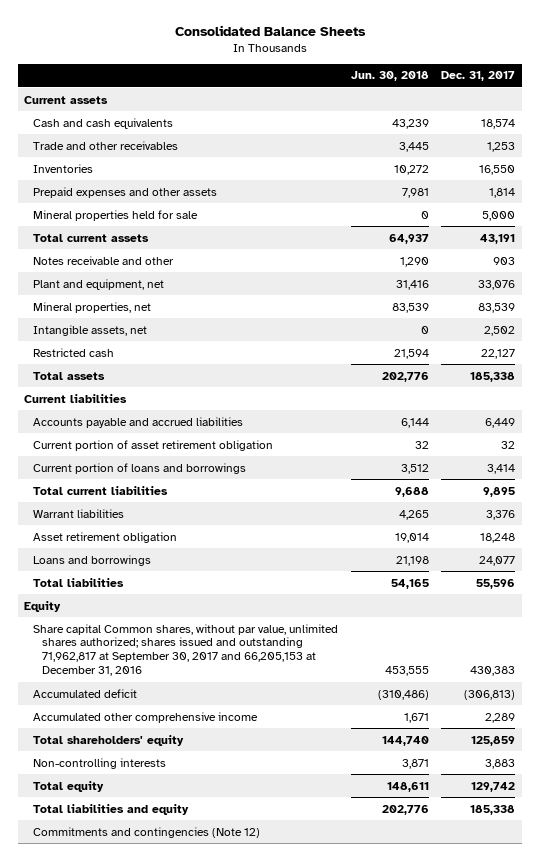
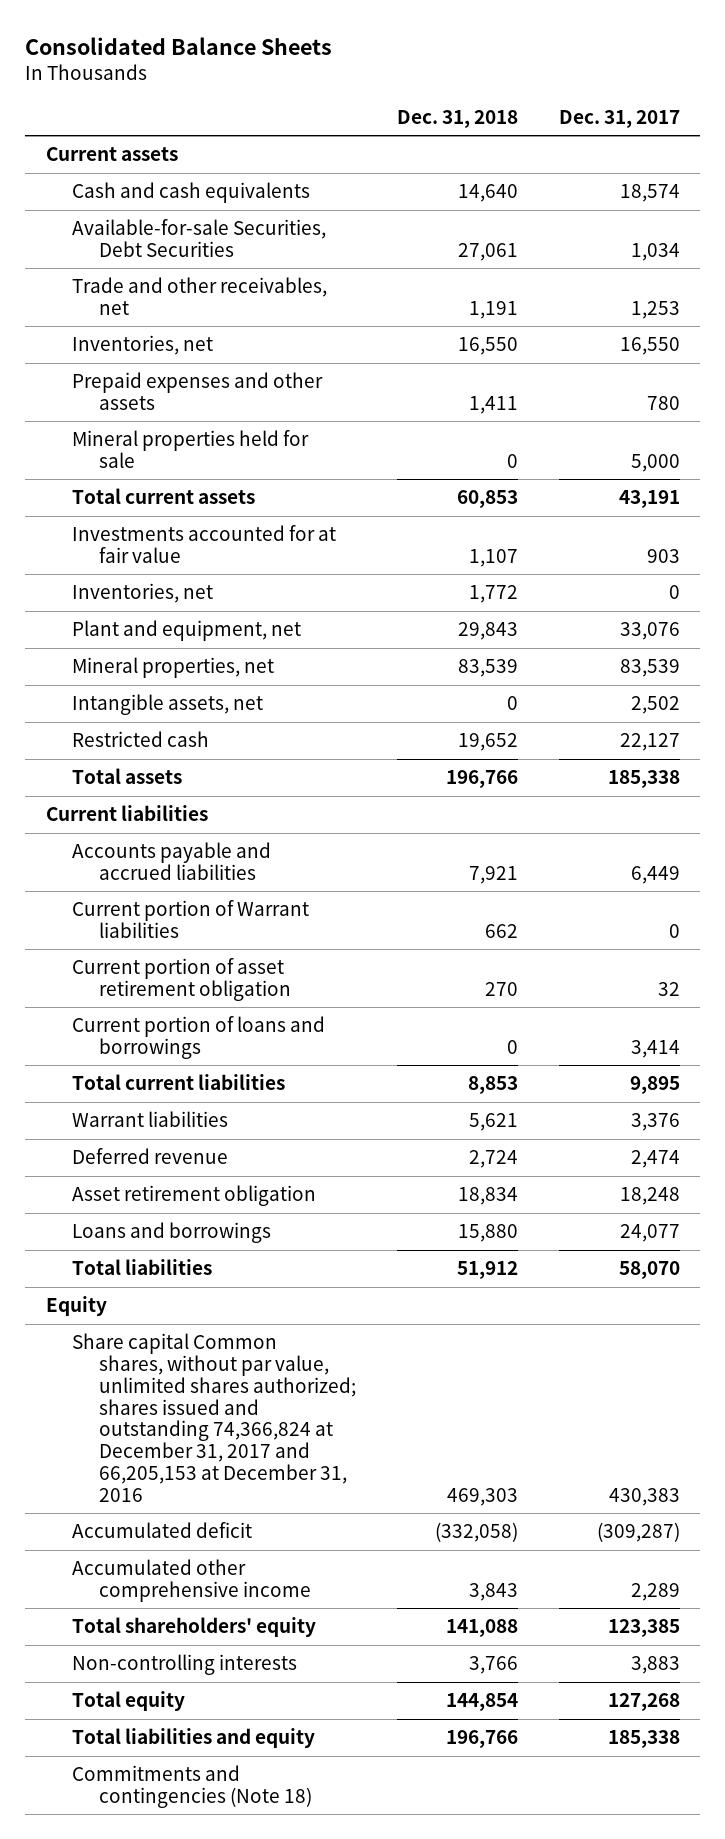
[350,71,429,82] Jun. 30, 2018 -> none
none -> [396,109,518,128] Dec. 31, 2018
none -> [72,219,327,257] Available-for-sale Securities, Debt Securities
[33,140,179,150] Trade and other receivables -> [72,277,328,315] Trade and other receivables, net
[33,163,94,173] Inventories -> [72,335,214,356] Inventories, net
[489,187,516,198] 1,814 -> [646,395,680,410] 780
[33,255,175,265] Notes receivable and other -> [72,525,337,563] Investments accounted for at fair value
none -> [72,583,214,604] Inventories, net
none -> [72,900,310,938] Current portion of Warrant liabilities
none -> [72,1148,229,1165] Deferred revenue
[476,578,516,589] 55,596 -> [618,1261,680,1280] 58,070
[33,623,339,677] Share capital Common shares, without par value, unlimited shares authorized; shares issued and outstanding 71,962,817 at September 30, 2017 and 66,205,153 at December 31, 2016 -> [72,1333,356,1502] Share capital Common shares, without par value, unlimited shares authorized; shares issued and outstanding 74,366,824 at December 31, 2017 and 66,205,153 at December 31, 2016
[464,689,516,700] (306,813) -> [596,1522,680,1543] (309,287)
[471,735,516,746] 125,859 -> [607,1619,680,1638] 123,385
[471,781,516,792] 129,742 -> [607,1693,680,1712] 127,268
[33,826,261,838] Commitments and contingencies (Note 12) -> [72,1765,312,1808] Commitments and contingencies (Note 18)

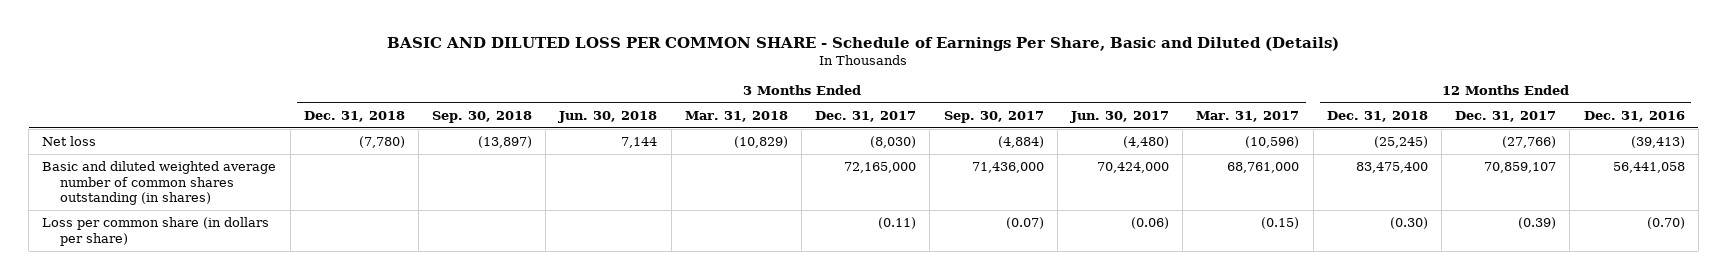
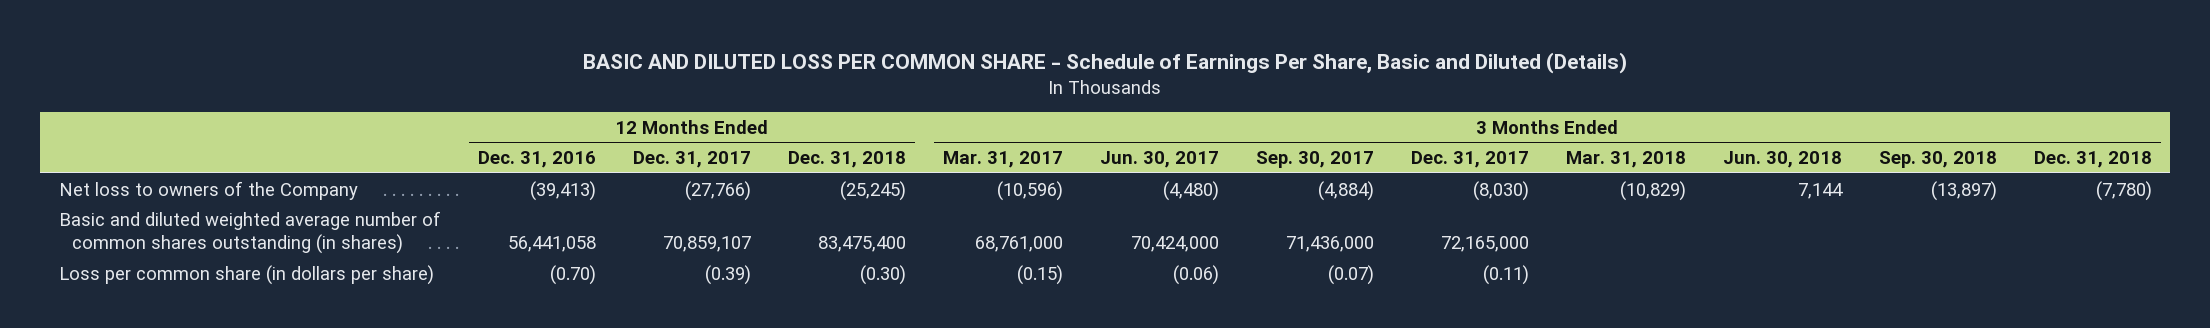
[42,136,97,147] Net loss -> [58,180,358,200] Net loss to owners of the Company

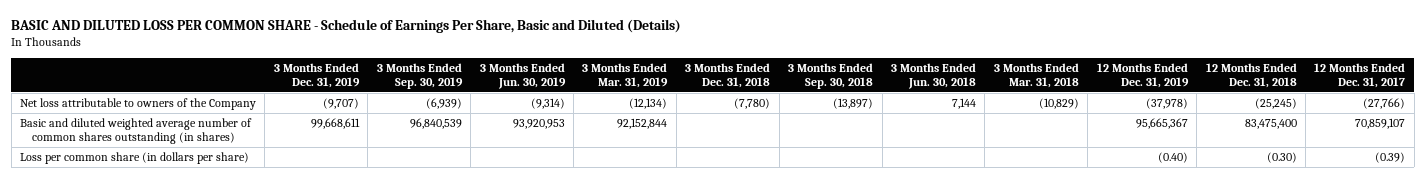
[477,151,596,169] Dec. 31, 2016 -> none
[942,151,1063,169] Mar. 31, 2017 -> none
[1099,151,1219,169] Jun. 30, 2017 -> none
[1255,151,1374,169] Sep. 30, 2017 -> none
[1410,151,1529,169] Dec. 31, 2017 -> none
none -> [273,62,360,88] 3 Months Ended Dec. 31, 2019
none -> [376,62,463,89] 3 Months Ended Sep. 30, 2019
none -> [479,62,566,89] 3 Months Ended Jun. 30, 2019
none -> [582,62,669,88] 3 Months Ended Mar. 31, 2019
none -> [1096,62,1189,88] 12 Months Ended Dec. 31, 2019
[58,180,358,200] Net loss to owners of the Company -> [20,98,257,111] Net loss attributable to owners of the Company

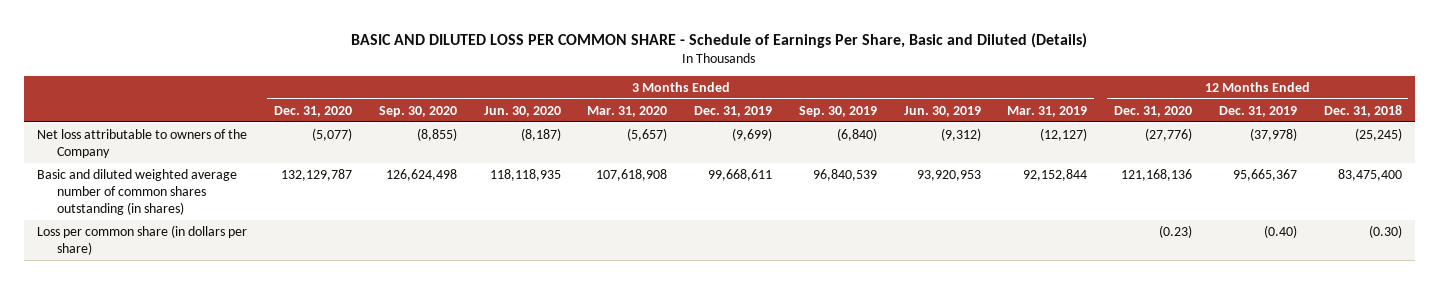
[685,62,771,88] 3 Months Ended Dec. 31, 2018 -> none
[788,62,874,89] 3 Months Ended Sep. 30, 2018 -> none
[891,62,977,89] 3 Months Ended Jun. 30, 2018 -> none
[993,62,1079,88] 3 Months Ended Mar. 31, 2018 -> none
[1314,62,1406,88] 12 Months Ended Dec. 31, 2017 -> none
none -> [273,105,352,117] Dec. 31, 2020
none -> [378,105,457,117] Sep. 30, 2020
none -> [483,105,561,117] Jun. 30, 2020
none -> [587,105,668,117] Mar. 31, 2020
none -> [1114,105,1193,117] Dec. 31, 2020
[322,98,359,110] (9,707) -> [732,127,773,141] (9,699)
[425,98,462,110] (6,939) -> [836,127,877,141] (6,840)
[530,98,565,110] (9,314) -> [940,127,981,141] (9,312)
[629,98,668,110] (12,134) -> [1040,127,1088,141] (12,127)

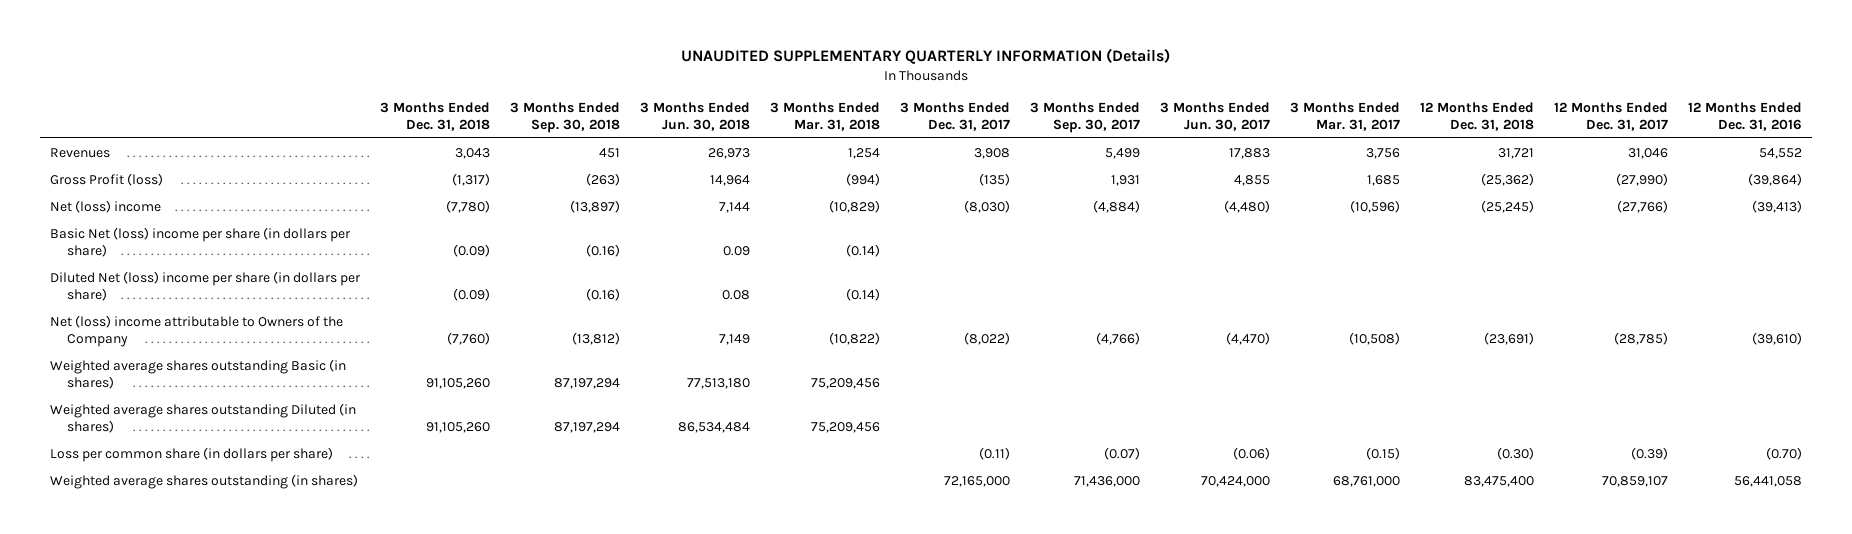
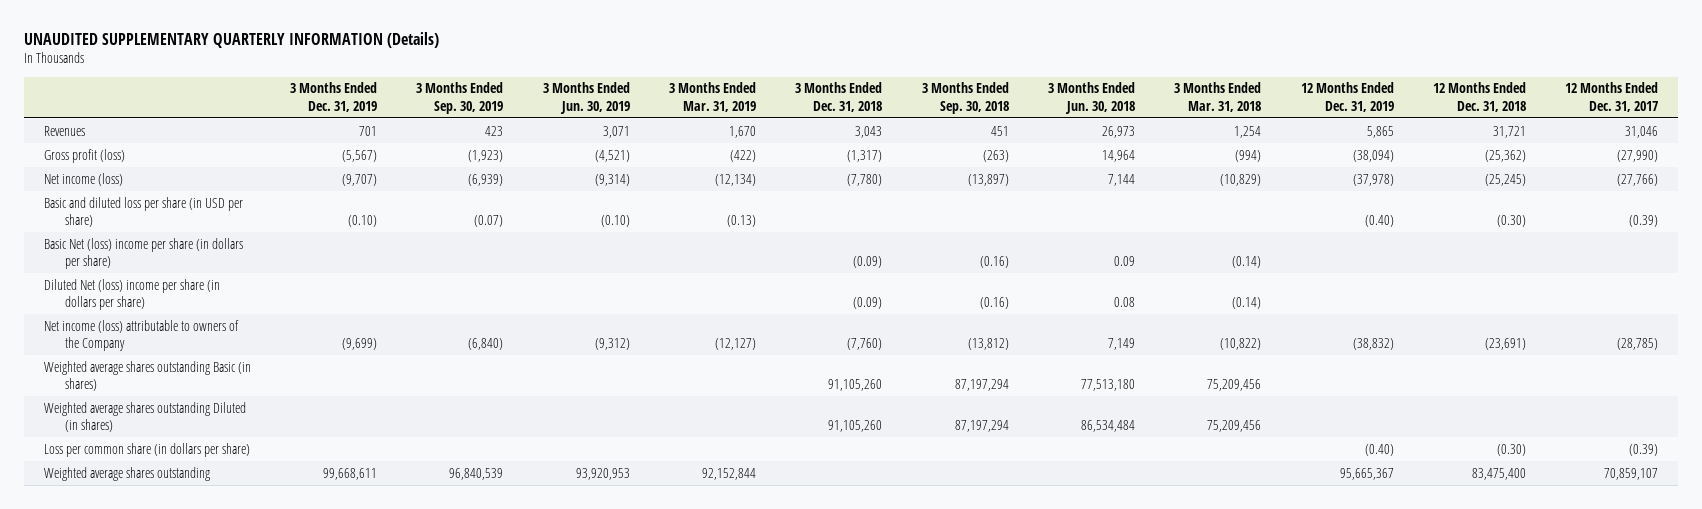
[899,101,1010,131] 3 Months Ended Dec. 31, 2017 -> none
[1029,101,1140,133] 3 Months Ended Sep. 30, 2017 -> none
[1159,101,1270,131] 3 Months Ended Jun. 30, 2017 -> none
[1289,101,1400,131] 3 Months Ended Mar. 31, 2017 -> none
[1687,101,1802,131] 12 Months Ended Dec. 31, 2016 -> none
none -> [290,82,378,112] 3 Months Ended Dec. 31, 2019
none -> [416,82,504,114] 3 Months Ended Sep. 30, 2019
none -> [542,82,630,114] 3 Months Ended Jun. 30, 2019
none -> [669,82,757,112] 3 Months Ended Mar. 31, 2019
none -> [1300,82,1394,112] 12 Months Ended Dec. 31, 2019
[49,172,163,186] Gross Profit (loss) -> [43,148,125,163] Gross profit (loss)
[49,199,161,213] Net (loss) income -> [43,172,123,186] Net income (loss)
none -> [43,196,243,228] Basic and diluted loss per share (in USD per share)
[49,314,343,347] Net (loss) income attributable to Owners of the Company -> [43,319,239,352] Net income (loss) attributable to owners of the Company
[49,473,358,489] Weighted average shares outstanding (in shares) -> [43,466,210,481] Weighted average shares outstanding

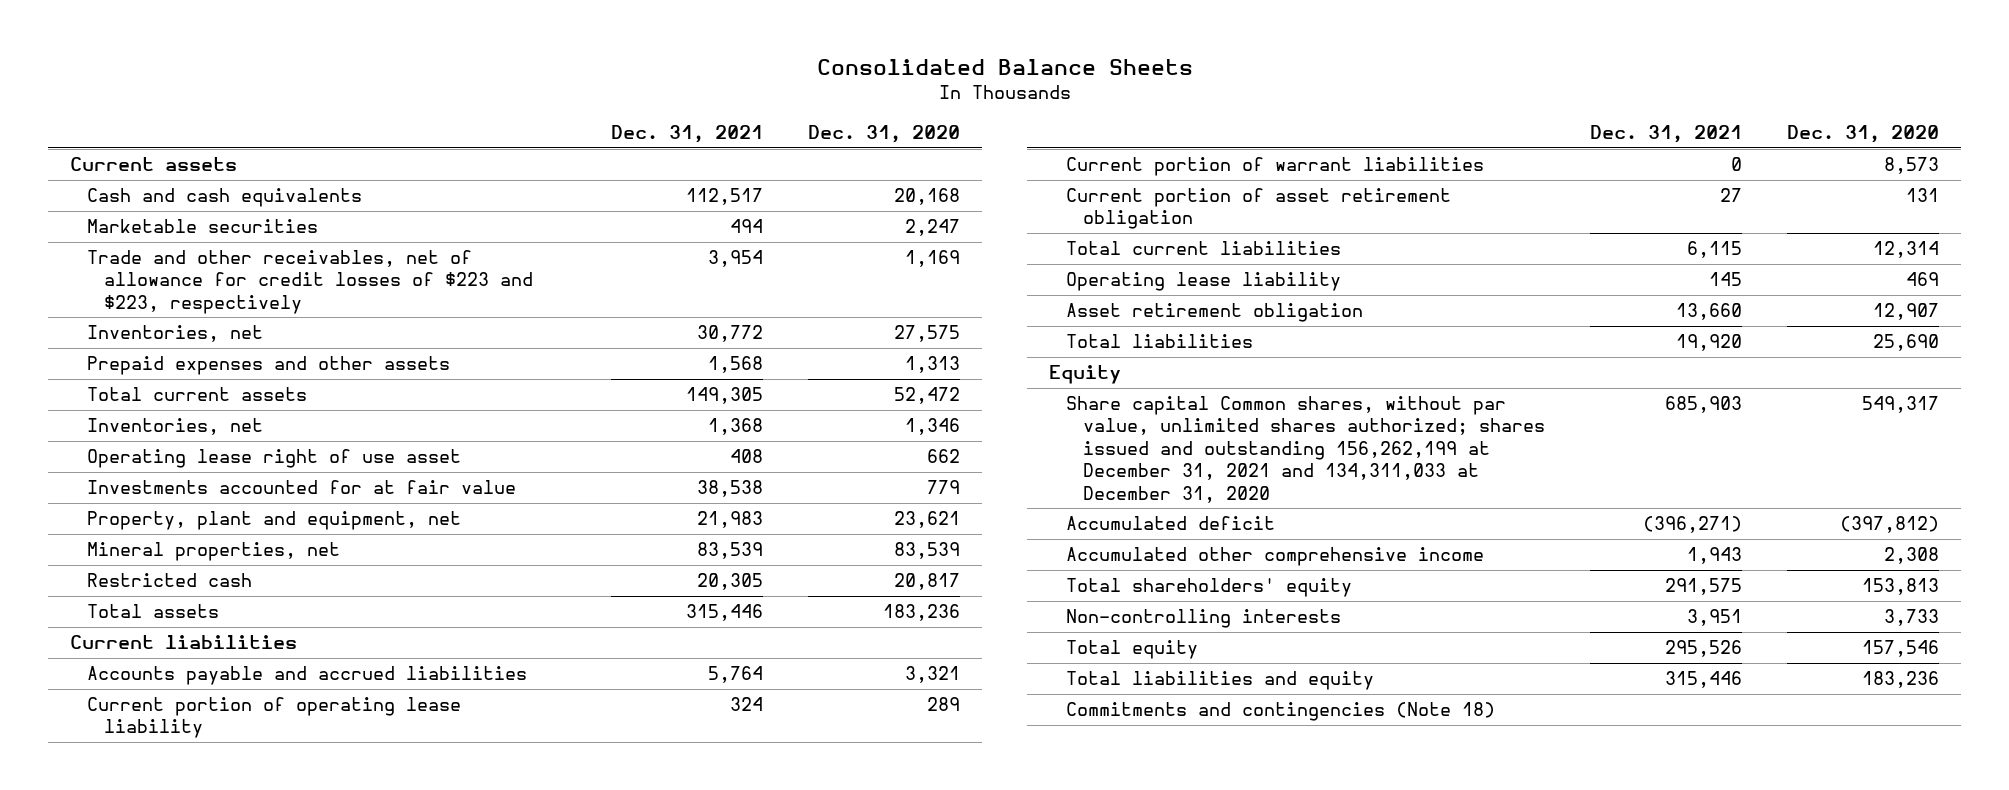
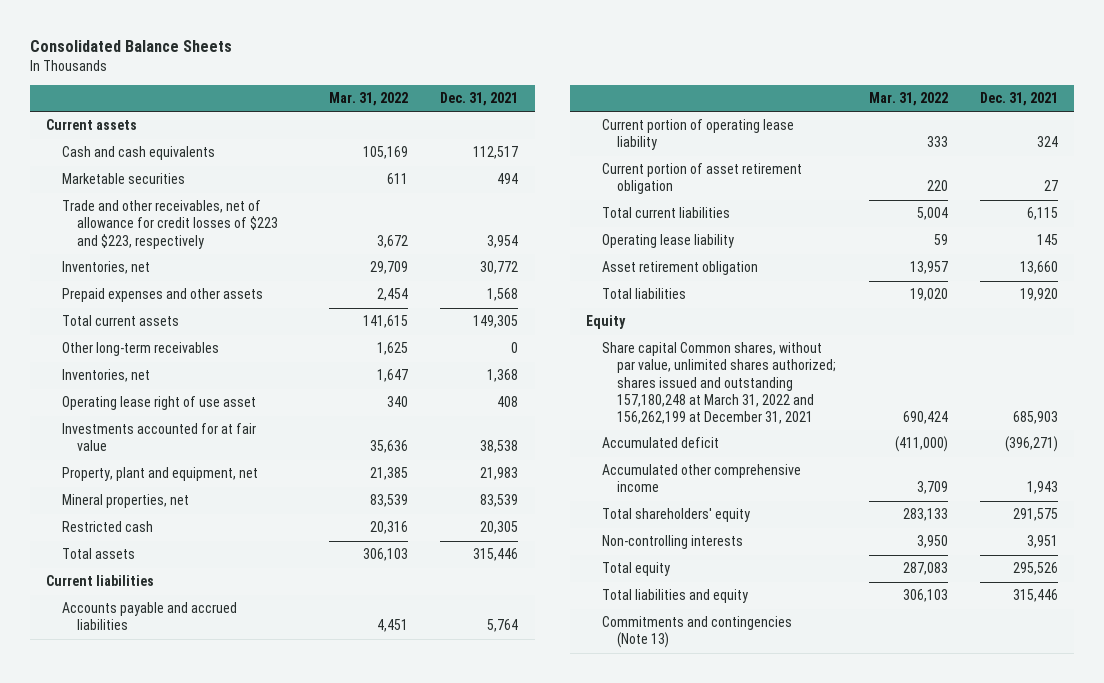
[807,125,960,144] Dec. 31, 2020 -> none
none -> [328,92,408,107] Mar. 31, 2022
none -> [61,342,219,357] Other long-term receivables
[1066,157,1485,177] Current portion of warrant liabilities -> none
[1066,396,1546,503] Share capital Common shares, without par value, unlimited shares authorized; shares issued and outstanding 156,262,199 at December 31, 2021 and 134,311,033 at December 31, 2020 -> [601,342,837,425] Share capital Common shares, without par value, unlimited shares authorized; shares issued and outstanding 157,180,248 at March 31, 2022 and 156,262,199 at December 31, 2021
[1066,702,1496,722] Commitments and contingencies (Note 18) -> [601,616,792,649] Commitments and contingencies (Note 13)

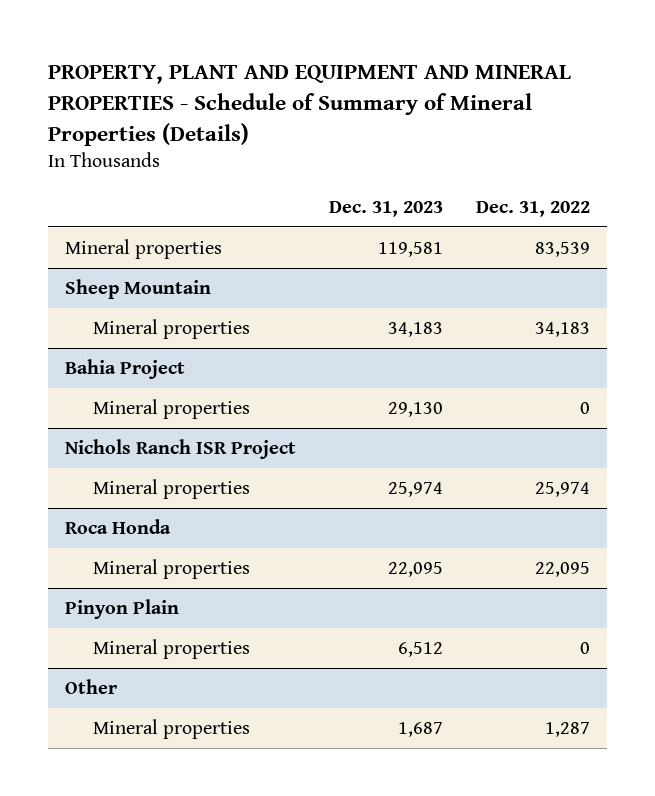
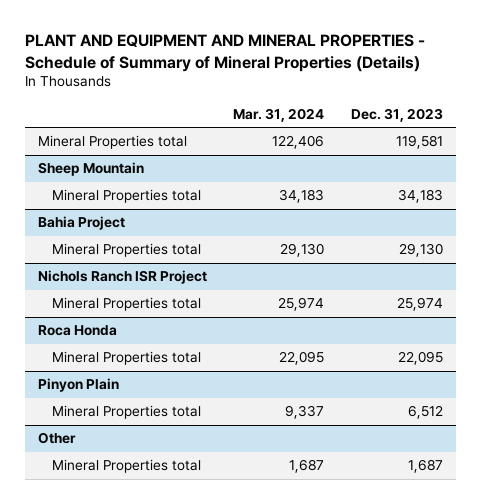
[48,64,572,146] PROPERTY, PLANT AND EQUIPMENT AND MINERAL PROPERTIES - Schedule of Summary of Mineral Properties (Details) -> [25,34,426,72] PLANT AND EQUIPMENT AND MINERAL PROPERTIES - Schedule of Summary of Mineral Properties (Details)
[476,201,591,218] Dec. 31, 2022 -> none
none -> [233,107,325,122] Mar. 31, 2024
[64,239,222,260] Mineral properties -> [38,135,188,150] Mineral Properties total
[93,319,251,340] Mineral properties -> [51,189,201,204] Mineral Properties total
[93,399,251,420] Mineral properties -> [51,243,201,258] Mineral Properties total
[93,479,251,500] Mineral properties -> [51,297,201,312] Mineral Properties total
[93,559,251,580] Mineral properties -> [51,351,201,366] Mineral Properties total
[93,639,251,660] Mineral properties -> [51,405,201,420] Mineral Properties total
[93,719,251,740] Mineral properties -> [51,459,201,474] Mineral Properties total

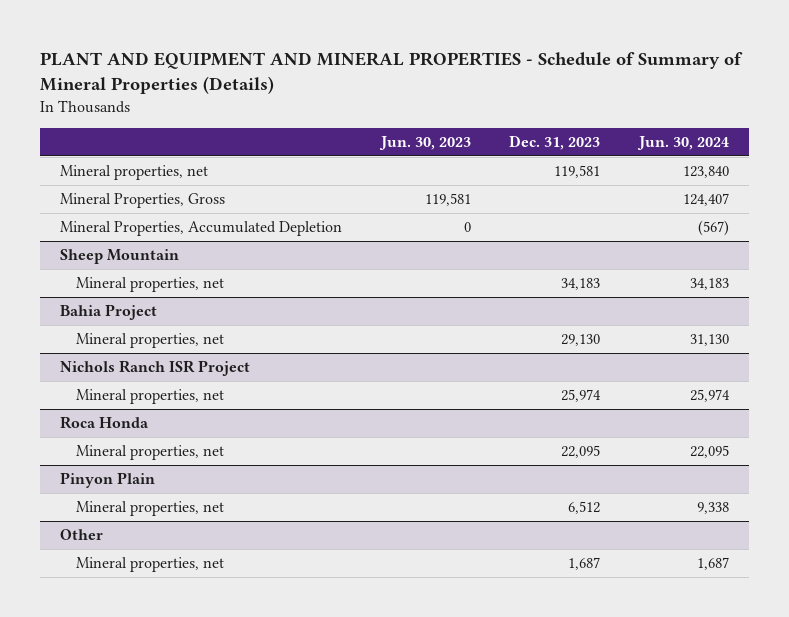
[233,107,325,122] Mar. 31, 2024 -> none
none -> [378,136,471,151] Jun. 30, 2023
none -> [637,136,730,151] Jun. 30, 2024
[38,135,188,150] Mineral Properties total -> [59,165,208,181] Mineral properties, net
none -> [59,193,225,209] Mineral Properties, Gross
none -> [59,221,342,237] Mineral Properties, Accumulated Depletion
[51,189,201,204] Mineral Properties total -> [75,277,224,293] Mineral properties, net
[51,243,201,258] Mineral Properties total -> [75,333,224,349] Mineral properties, net
[51,297,201,312] Mineral Properties total -> [75,389,224,405] Mineral properties, net
[51,351,201,366] Mineral Properties total -> [75,445,224,461] Mineral properties, net
[51,405,201,420] Mineral Properties total -> [75,501,224,517] Mineral properties, net
[51,459,201,474] Mineral Properties total -> [75,557,224,573] Mineral properties, net

